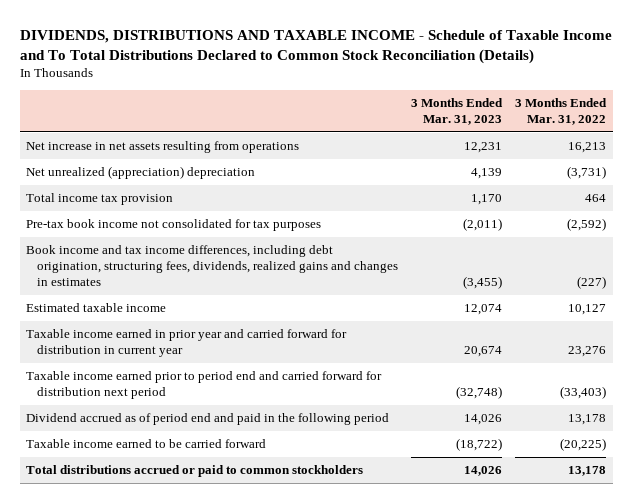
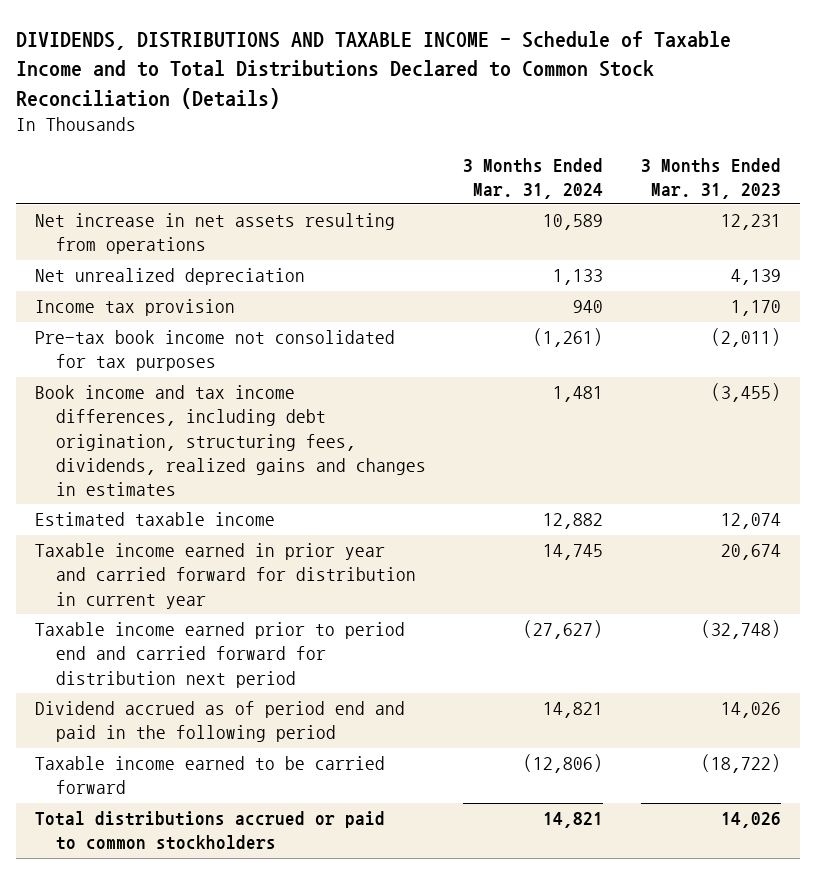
[19,29,612,64] DIVIDENDS, DISTRIBUTIONS AND TAXABLE INCOME - Schedule of Taxable Income and To Total Distributions Declared to Common Stock Reconciliation (Details) -> [16,30,732,109] DIVIDENDS, DISTRIBUTIONS AND TAXABLE INCOME - Schedule of Taxable Income and to Total Distributions Declared to Common Stock Reconciliation (Details)
[515,97,608,126] 3 Months Ended Mar. 31, 2022 -> none
none -> [463,157,604,199] 3 Months Ended Mar. 31, 2024
[26,166,256,180] Net unrealized (appreciation) depreciation -> [35,268,306,286] Net unrealized depreciation
[26,193,174,206] Total income tax provision -> [35,299,236,317] Income tax provision

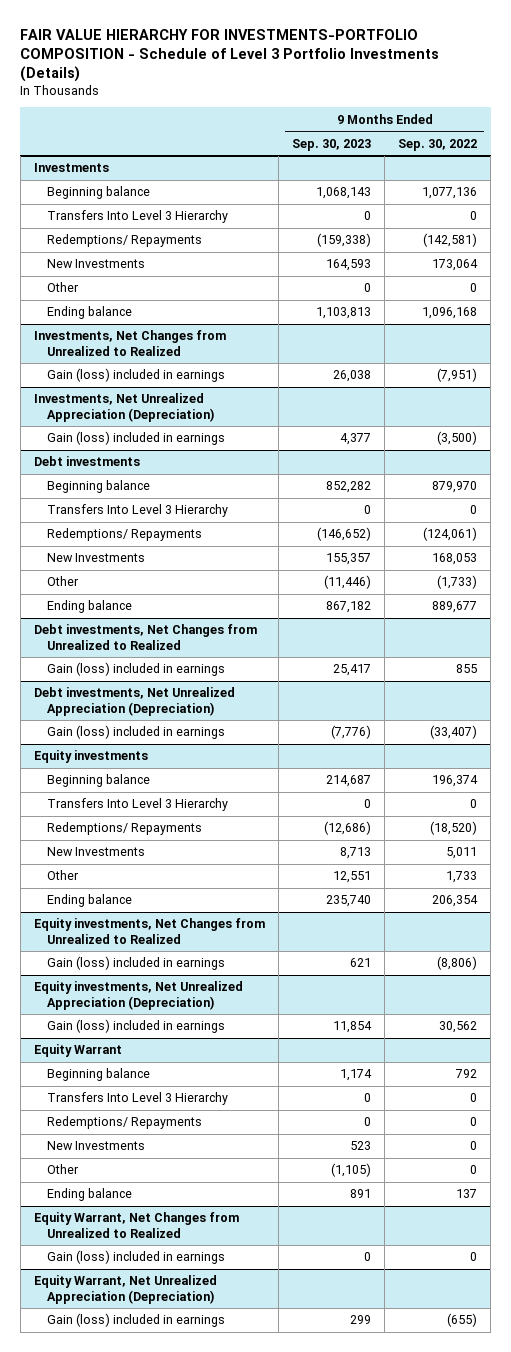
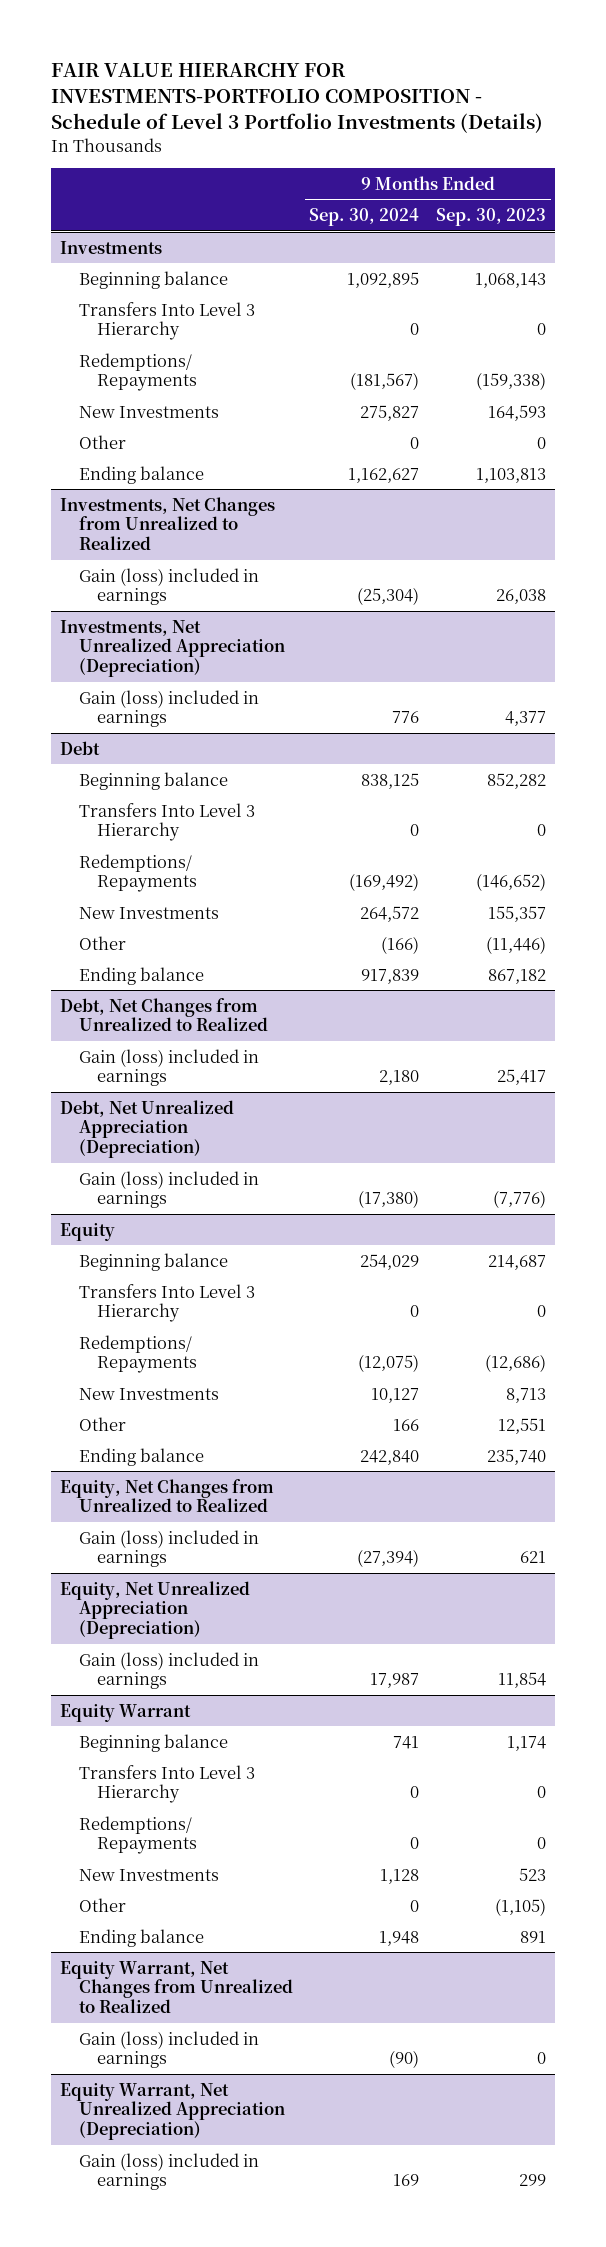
[398,138,478,151] Sep. 30, 2022 -> none
none -> [309,208,420,227] Sep. 30, 2024
[33,456,140,467] Debt investments -> [59,740,100,755] Debt
[33,624,257,650] Debt investments, Net Changes from Unrealized to Realized -> [59,997,268,1032] Debt, Net Changes from Unrealized to Realized
[33,687,235,716] Debt investments, Net Unrealized Appreciation (Depreciation) -> [59,1099,234,1159] Debt, Net Unrealized Appreciation (Depreciation)
[33,750,148,764] Equity investments -> [59,1222,115,1241] Equity
[33,918,265,944] Equity investments, Net Changes from Unrealized to Realized -> [59,1478,274,1513] Equity, Net Changes from Unrealized to Realized
[33,981,243,1010] Equity investments, Net Unrealized Appreciation (Depreciation) -> [59,1580,250,1640] Equity, Net Unrealized Appreciation (Depreciation)

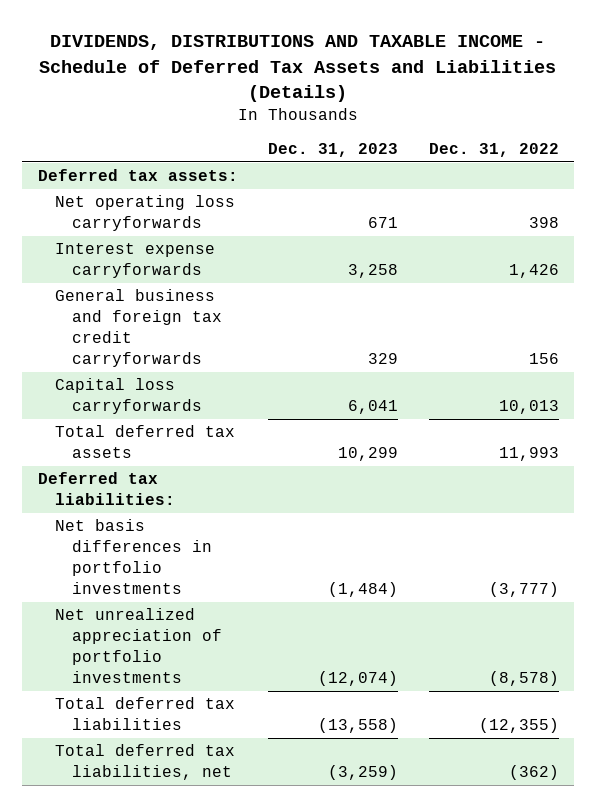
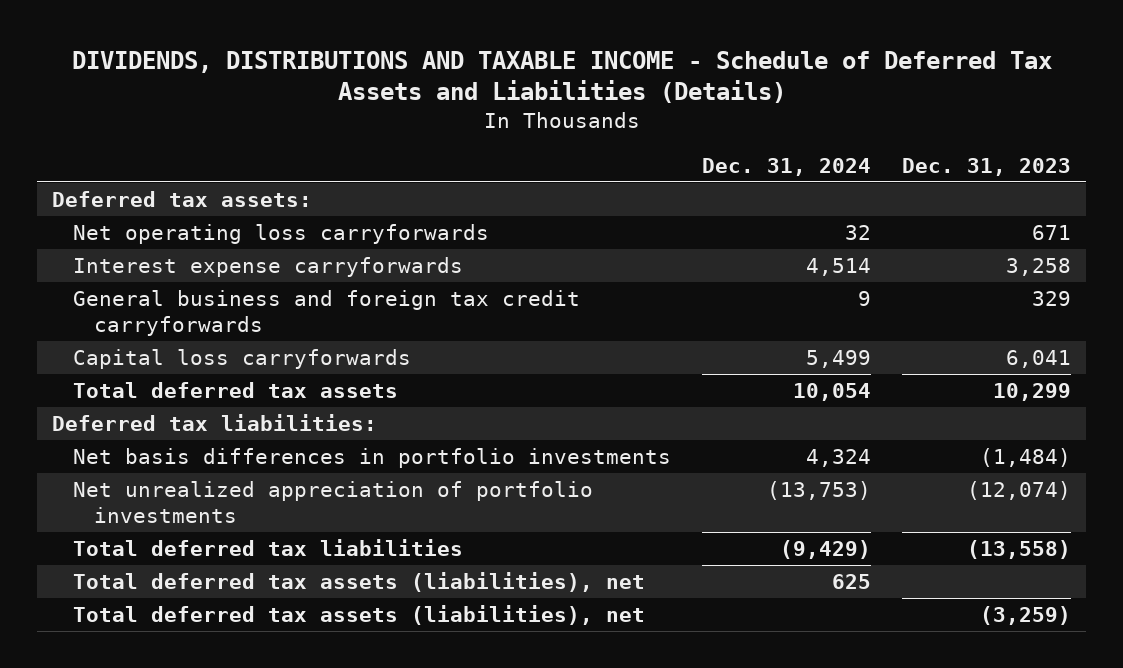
[428,143,559,158] Dec. 31, 2022 -> none
none -> [702,157,872,176] Dec. 31, 2024
none -> [73,572,646,593] Total deferred tax assets (liabilities), net
[54,744,235,781] Total deferred tax liabilities, net -> [73,605,646,626] Total deferred tax assets (liabilities), net

